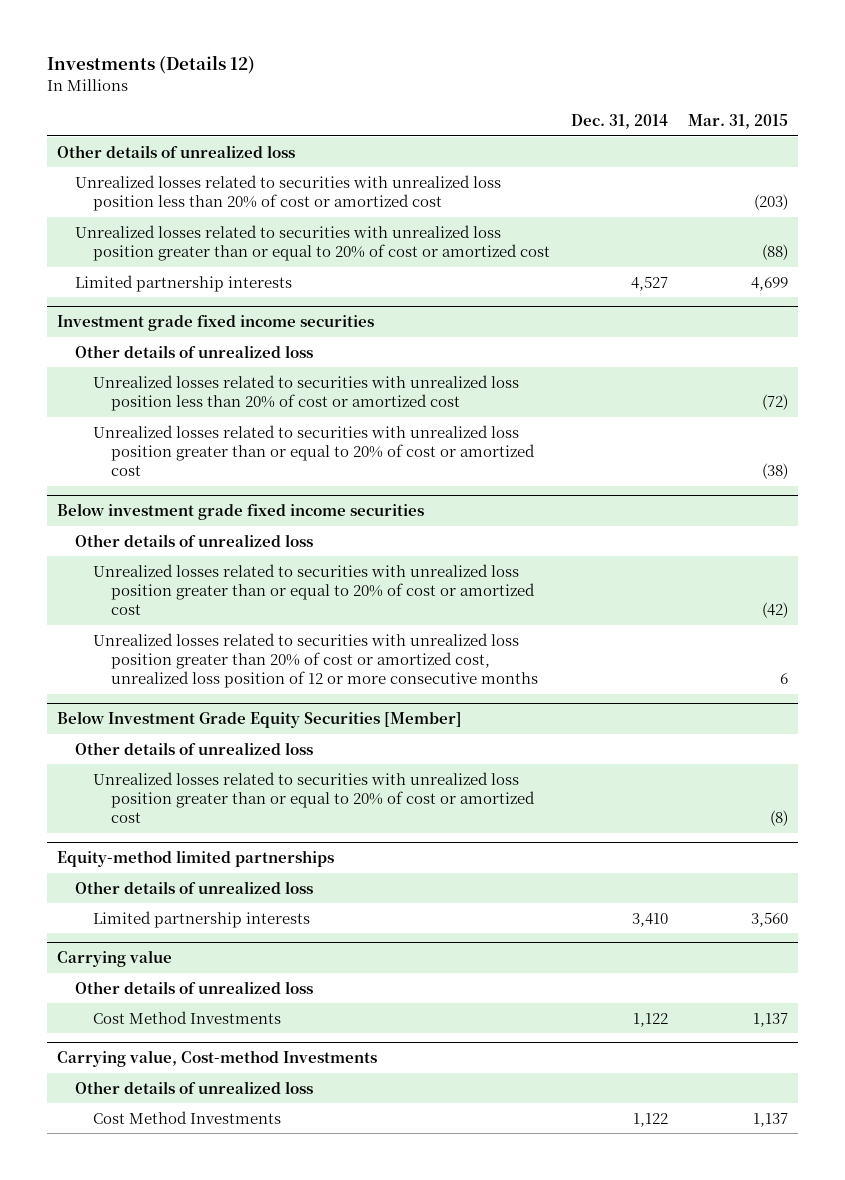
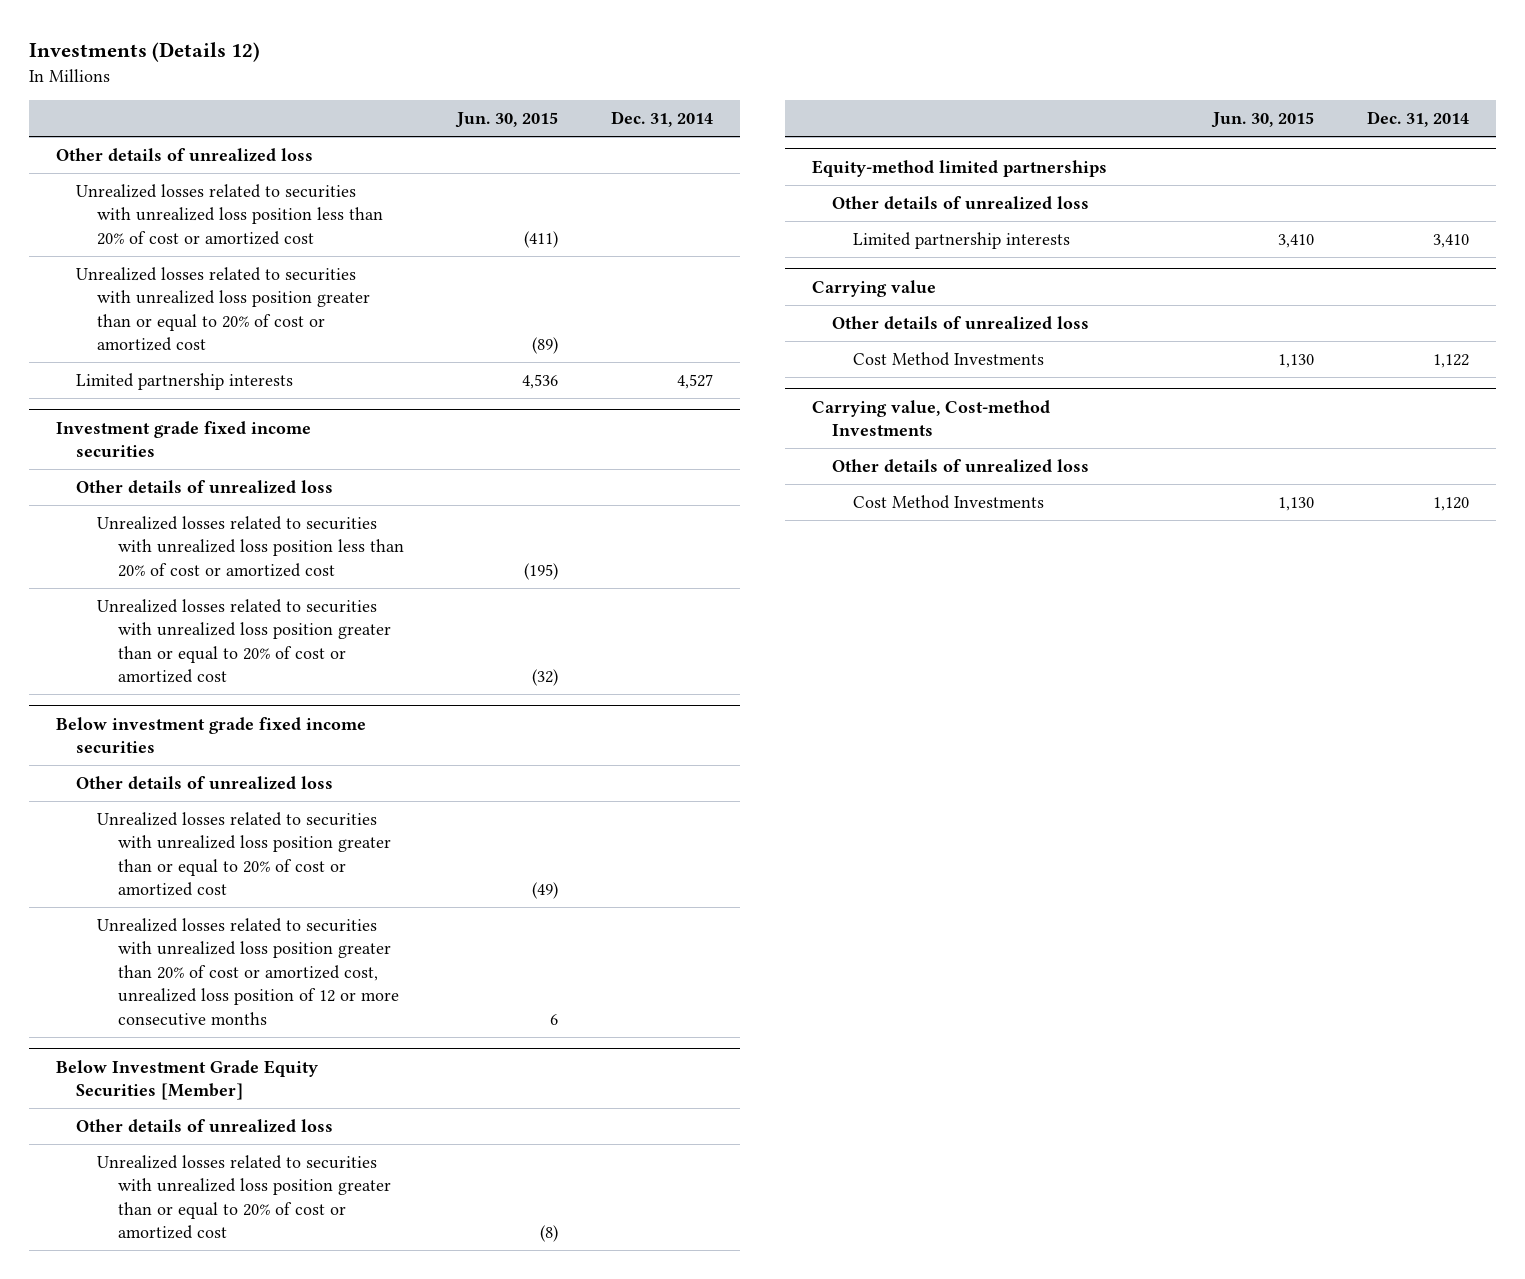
[687,114,788,130] Mar. 31, 2015 -> none
none -> [454,111,558,128] Jun. 30, 2015
[632,1112,668,1127] 1,122 -> [1433,496,1470,511] 1,120

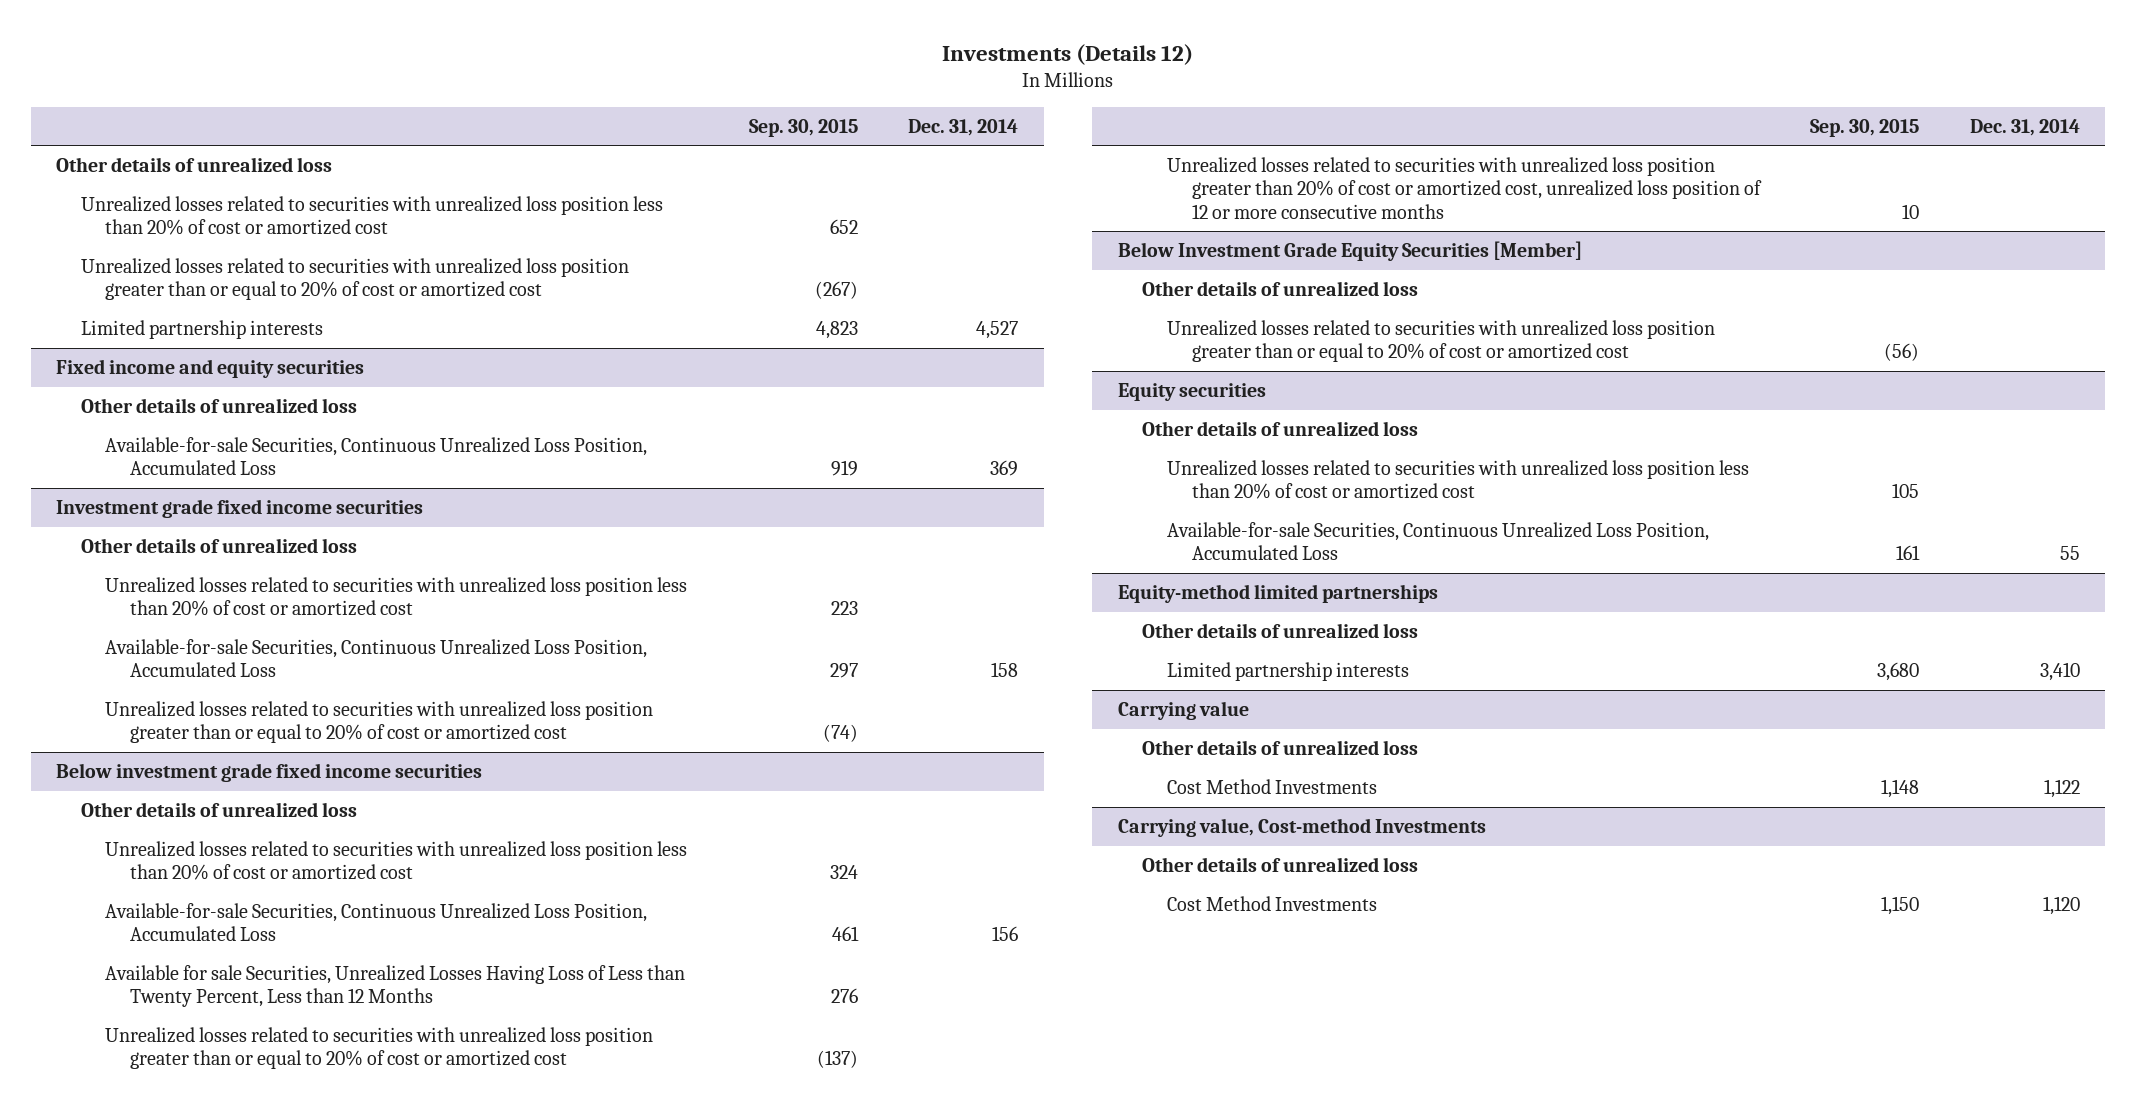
[454,111,558,128] Jun. 30, 2015 -> none
none -> [748,118,858,137] Sep. 30, 2015
none -> [56,358,365,378] Fixed income and equity securities
none -> [80,397,357,413] Other details of unrealized loss
none -> [105,436,648,476] Available-for-sale Securities, Continuous Unrealized Loss Position, Accumulated Loss
none -> [105,638,648,678] Available-for-sale Securities, Continuous Unrealized Loss Position, Accumulated Loss
none -> [105,840,688,881] Unrealized losses related to securities with unrealized loss position less than 20% of cost or amortized cost
none -> [105,902,648,942] Available-for-sale Securities, Continuous Unrealized Loss Position, Accumulated Loss
none -> [105,964,686,1008] Available for sale Securities, Unrealized Losses Having Loss of Less than Twenty Percent, Less than 12 Months
none -> [1117,382,1266,401] Equity securities
none -> [1142,420,1419,436] Other details of unrealized loss
none -> [1167,459,1750,500] Unrealized losses related to securities with unrealized loss position less than 20% of cost or amortized cost
none -> [1167,521,1710,561] Available-for-sale Securities, Continuous Unrealized Loss Position, Accumulated Loss

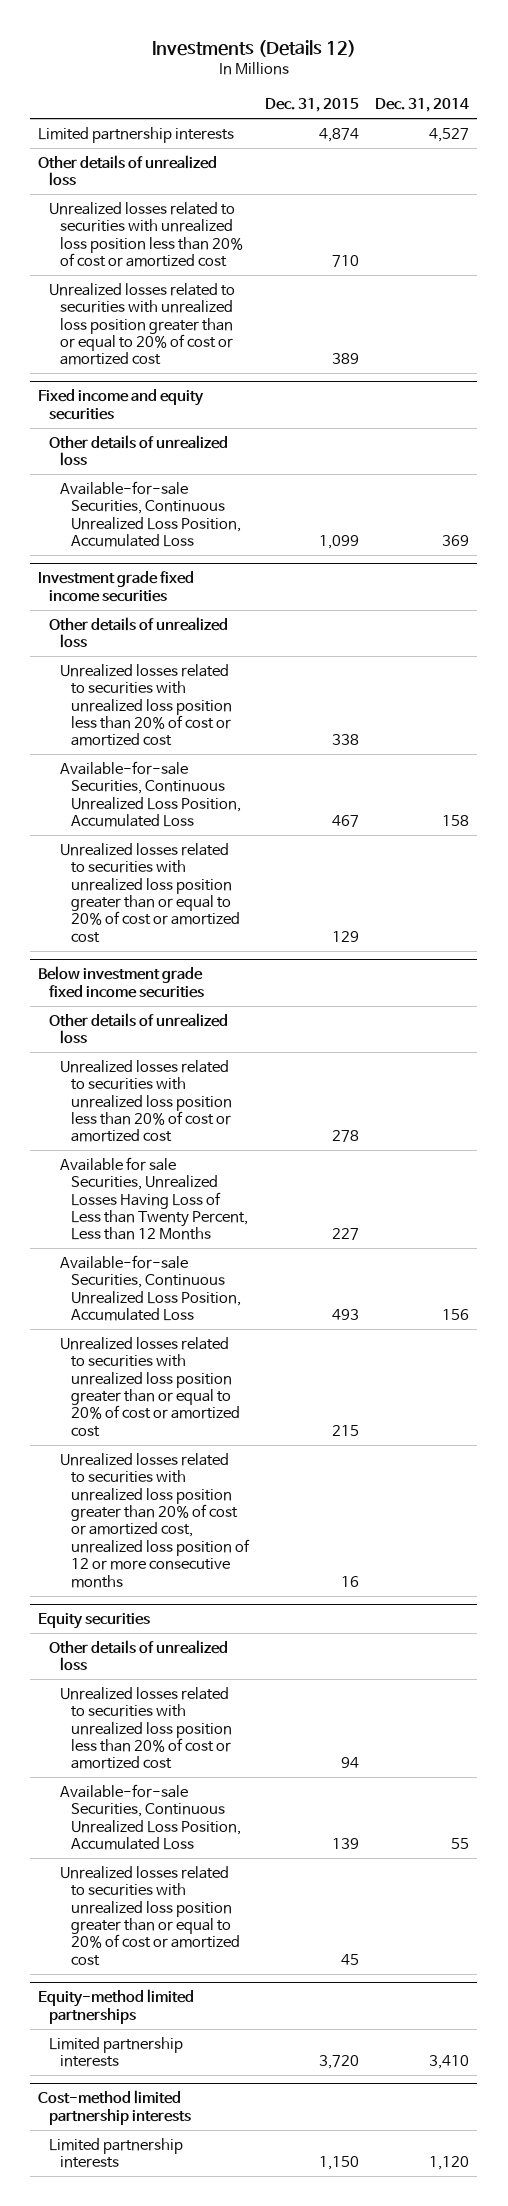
[748,118,858,137] Sep. 30, 2015 -> none
none -> [264,98,359,113] Dec. 31, 2015
[80,319,323,339] Limited partnership interests -> [38,126,235,143] Limited partnership interests
[105,902,648,942] Available-for-sale Securities, Continuous Unrealized Loss Position, Accumulated Loss -> [60,1254,241,1322] Available-for-sale Securities, Continuous Unrealized Loss Position, Accumulated Loss
[1117,240,1582,261] Below Investment Grade Equity Securities [Member] -> none
[1142,280,1419,296] Other details of unrealized loss -> none
[1167,319,1716,363] Unrealized losses related to securities with unrealized loss position greater than or equal to 20% of cost or amortized cost -> none
none -> [60,1865,240,1966] Unrealized losses related to securities with unrealized loss position greater than or equal to 20% of cost or amortized cost
[1142,622,1419,638] Other details of unrealized loss -> none
[1117,700,1249,720] Carrying value -> none
[1142,739,1419,755] Other details of unrealized loss -> none
[1167,778,1378,794] Cost Method Investments -> none
[1117,817,1486,837] Carrying value, Cost-method Investments -> none
[1142,856,1419,872] Other details of unrealized loss -> none
[1167,895,1378,911] Cost Method Investments -> none
none -> [38,2090,192,2125] Cost-method limited partnership interests
none -> [49,2137,184,2169] Limited partnership interests

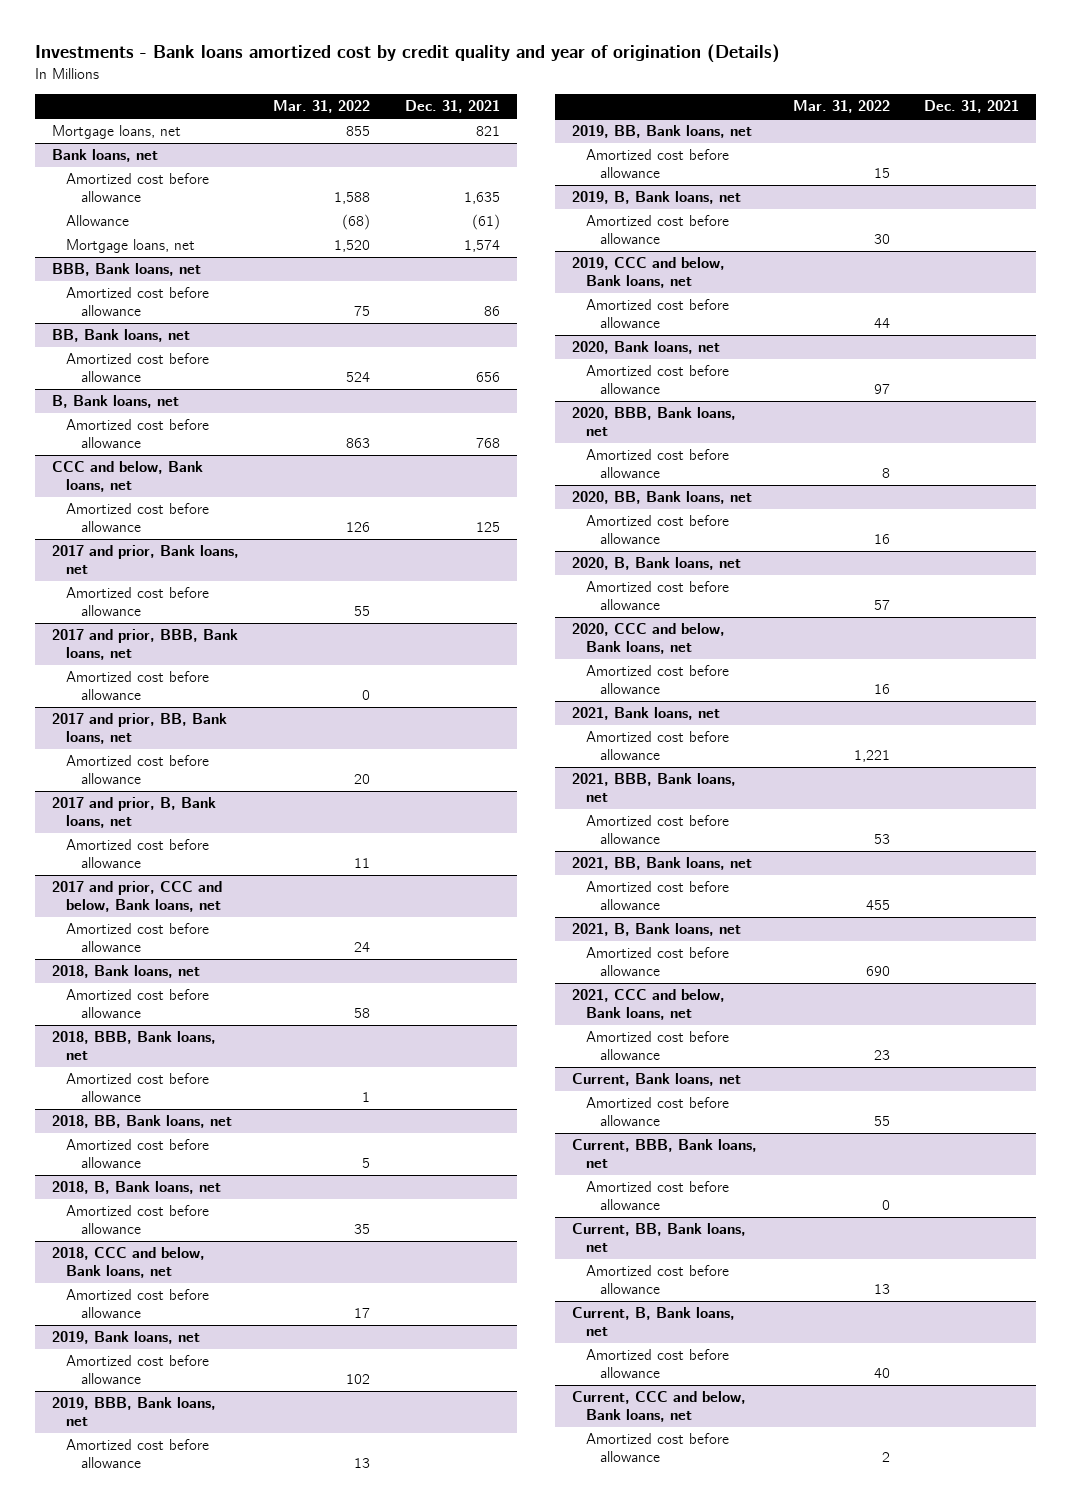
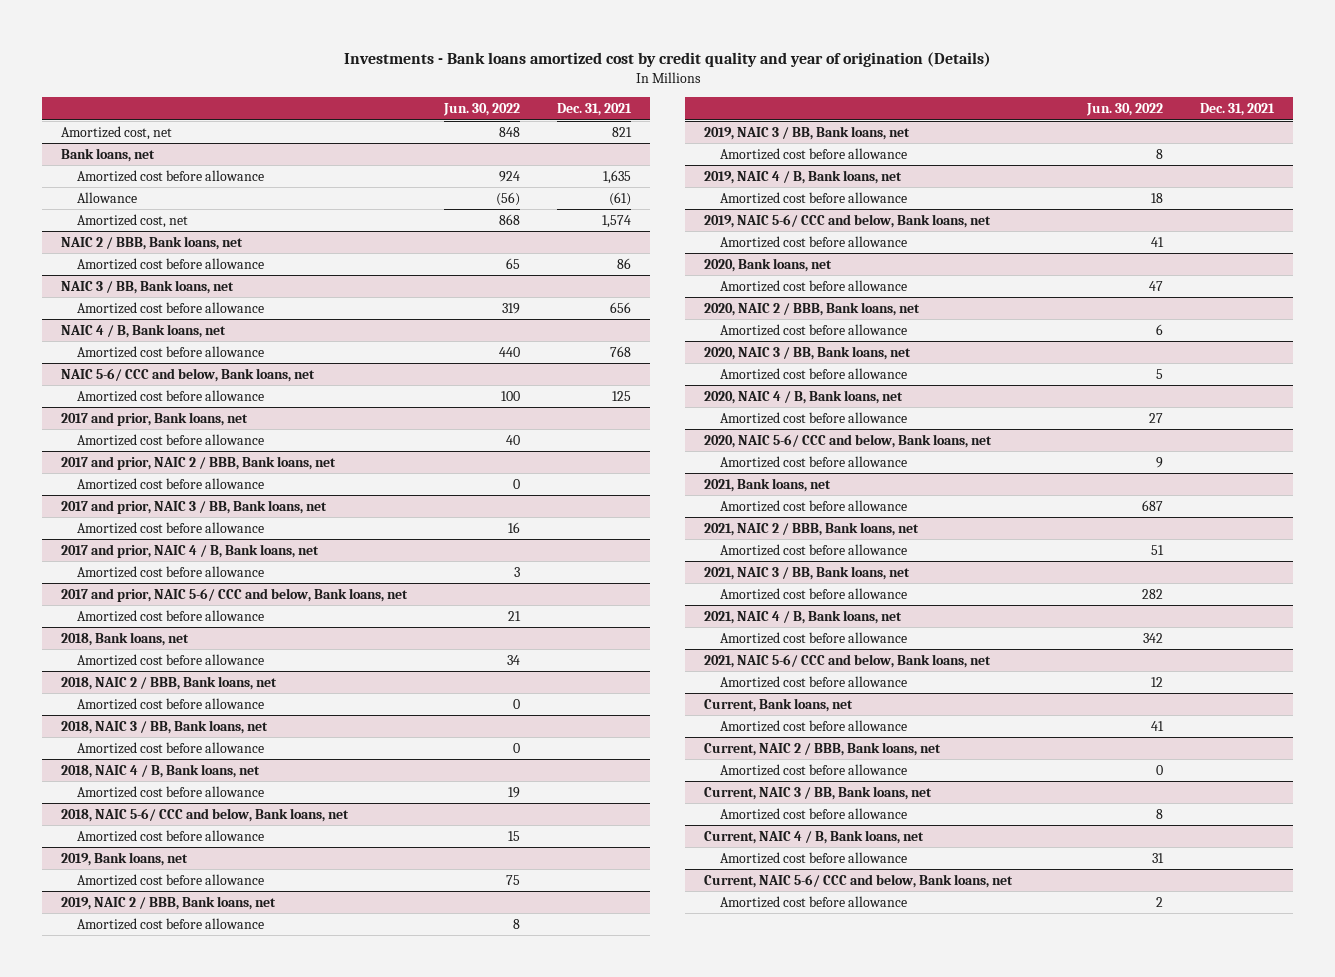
[273,100,371,114] Mar. 31, 2022 -> none
none -> [443,103,521,117] Jun. 30, 2022
[52,125,182,140] Mortgage loans, net -> [61,125,173,140] Amortized cost, net
[66,239,196,254] Mortgage loans, net -> [77,213,189,228] Amortized cost, net
[52,263,202,277] BBB, Bank loans, net -> [61,235,244,250] NAIC 2 / BBB, Bank loans, net
[52,329,191,343] BB, Bank loans, net -> [61,279,235,294] NAIC 3 / BB, Bank loans, net
[52,395,180,409] B, Bank loans, net -> [61,323,227,338] NAIC 4 / B, Bank loans, net
[52,461,204,493] CCC and below, Bank loans, net -> [61,367,316,382] NAIC 5-6/ CCC and below, Bank loans, net
[52,629,239,661] 2017 and prior, BBB, Bank loans, net -> [61,455,337,470] 2017 and prior, NAIC 2 / BBB, Bank loans, net
[52,713,228,745] 2017 and prior, BB, Bank loans, net -> [61,499,328,514] 2017 and prior, NAIC 3 / BB, Bank loans, net
[52,797,217,829] 2017 and prior, B, Bank loans, net -> [61,543,320,558] 2017 and prior, NAIC 4 / B, Bank loans, net
[52,881,223,913] 2017 and prior, CCC and below, Bank loans, net -> [61,587,409,602] 2017 and prior, NAIC 5-6/ CCC and below, Bank loans, net
[52,1031,217,1061] 2018, BBB, Bank loans, net -> [61,675,278,690] 2018, NAIC 2 / BBB, Bank loans, net
[52,1115,233,1129] 2018, BB, Bank loans, net -> [61,719,269,734] 2018, NAIC 3 / BB, Bank loans, net
[52,1181,222,1195] 2018, B, Bank loans, net -> [61,763,261,778] 2018, NAIC 4 / B, Bank loans, net
[52,1247,206,1279] 2018, CCC and below, Bank loans, net -> [61,807,350,822] 2018, NAIC 5-6/ CCC and below, Bank loans, net
[52,1397,217,1427] 2019, BBB, Bank loans, net -> [61,895,277,910] 2019, NAIC 2 / BBB, Bank loans, net
[571,125,752,139] 2019, BB, Bank loans, net -> [703,125,910,140] 2019, NAIC 3 / BB, Bank loans, net
[571,191,741,205] 2019, B, Bank loans, net -> [703,169,902,184] 2019, NAIC 4 / B, Bank loans, net
[571,257,725,289] 2019, CCC and below, Bank loans, net -> [703,213,991,228] 2019, NAIC 5-6/ CCC and below, Bank loans, net
[571,407,736,437] 2020, BBB, Bank loans, net -> [703,301,920,316] 2020, NAIC 2 / BBB, Bank loans, net
[571,491,752,505] 2020, BB, Bank loans, net -> [703,345,911,360] 2020, NAIC 3 / BB, Bank loans, net
[571,557,741,571] 2020, B, Bank loans, net -> [703,389,903,404] 2020, NAIC 4 / B, Bank loans, net
[571,623,725,655] 2020, CCC and below, Bank loans, net -> [703,433,992,448] 2020, NAIC 5-6/ CCC and below, Bank loans, net
[571,773,736,803] 2021, BBB, Bank loans, net -> [703,521,919,536] 2021, NAIC 2 / BBB, Bank loans, net
[571,857,752,871] 2021, BB, Bank loans, net -> [703,565,910,580] 2021, NAIC 3 / BB, Bank loans, net
[571,923,741,937] 2021, B, Bank loans, net -> [703,609,902,624] 2021, NAIC 4 / B, Bank loans, net
[571,989,725,1021] 2021, CCC and below, Bank loans, net -> [703,653,991,668] 2021, NAIC 5-6/ CCC and below, Bank loans, net
[571,1139,757,1169] Current, BBB, Bank loans, net -> [703,741,941,756] Current, NAIC 2 / BBB, Bank loans, net
[571,1223,746,1253] Current, BB, Bank loans, net -> [703,785,932,800] Current, NAIC 3 / BB, Bank loans, net
[571,1307,735,1337] Current, B, Bank loans, net -> [703,829,924,844] Current, NAIC 4 / B, Bank loans, net
[571,1391,746,1423] Current, CCC and below, Bank loans, net -> [703,873,1013,888] Current, NAIC 5-6/ CCC and below, Bank loans, net

